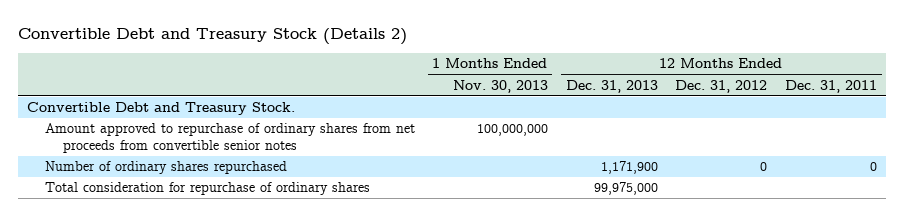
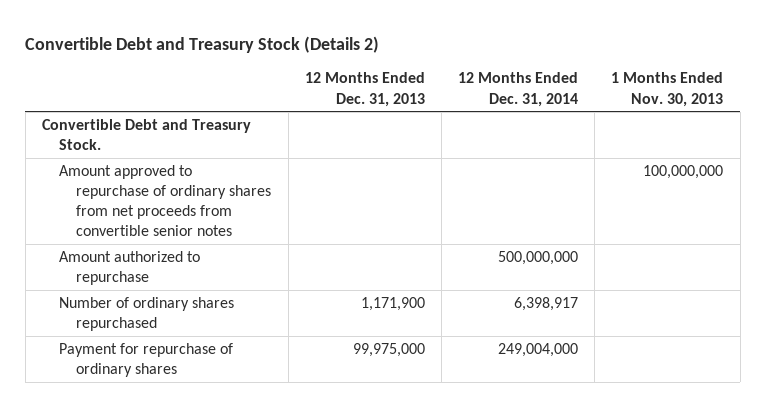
[675,79,768,93] Dec. 31, 2012 -> none
[785,79,878,93] Dec. 31, 2011 -> none
none -> [458,72,579,107] 12 Months Ended Dec. 31, 2014
none -> [59,250,201,286] Amount authorized to repurchase
[45,182,371,196] Total consideration for repurchase of ordinary shares -> [59,342,234,378] Payment for repurchase of ordinary shares

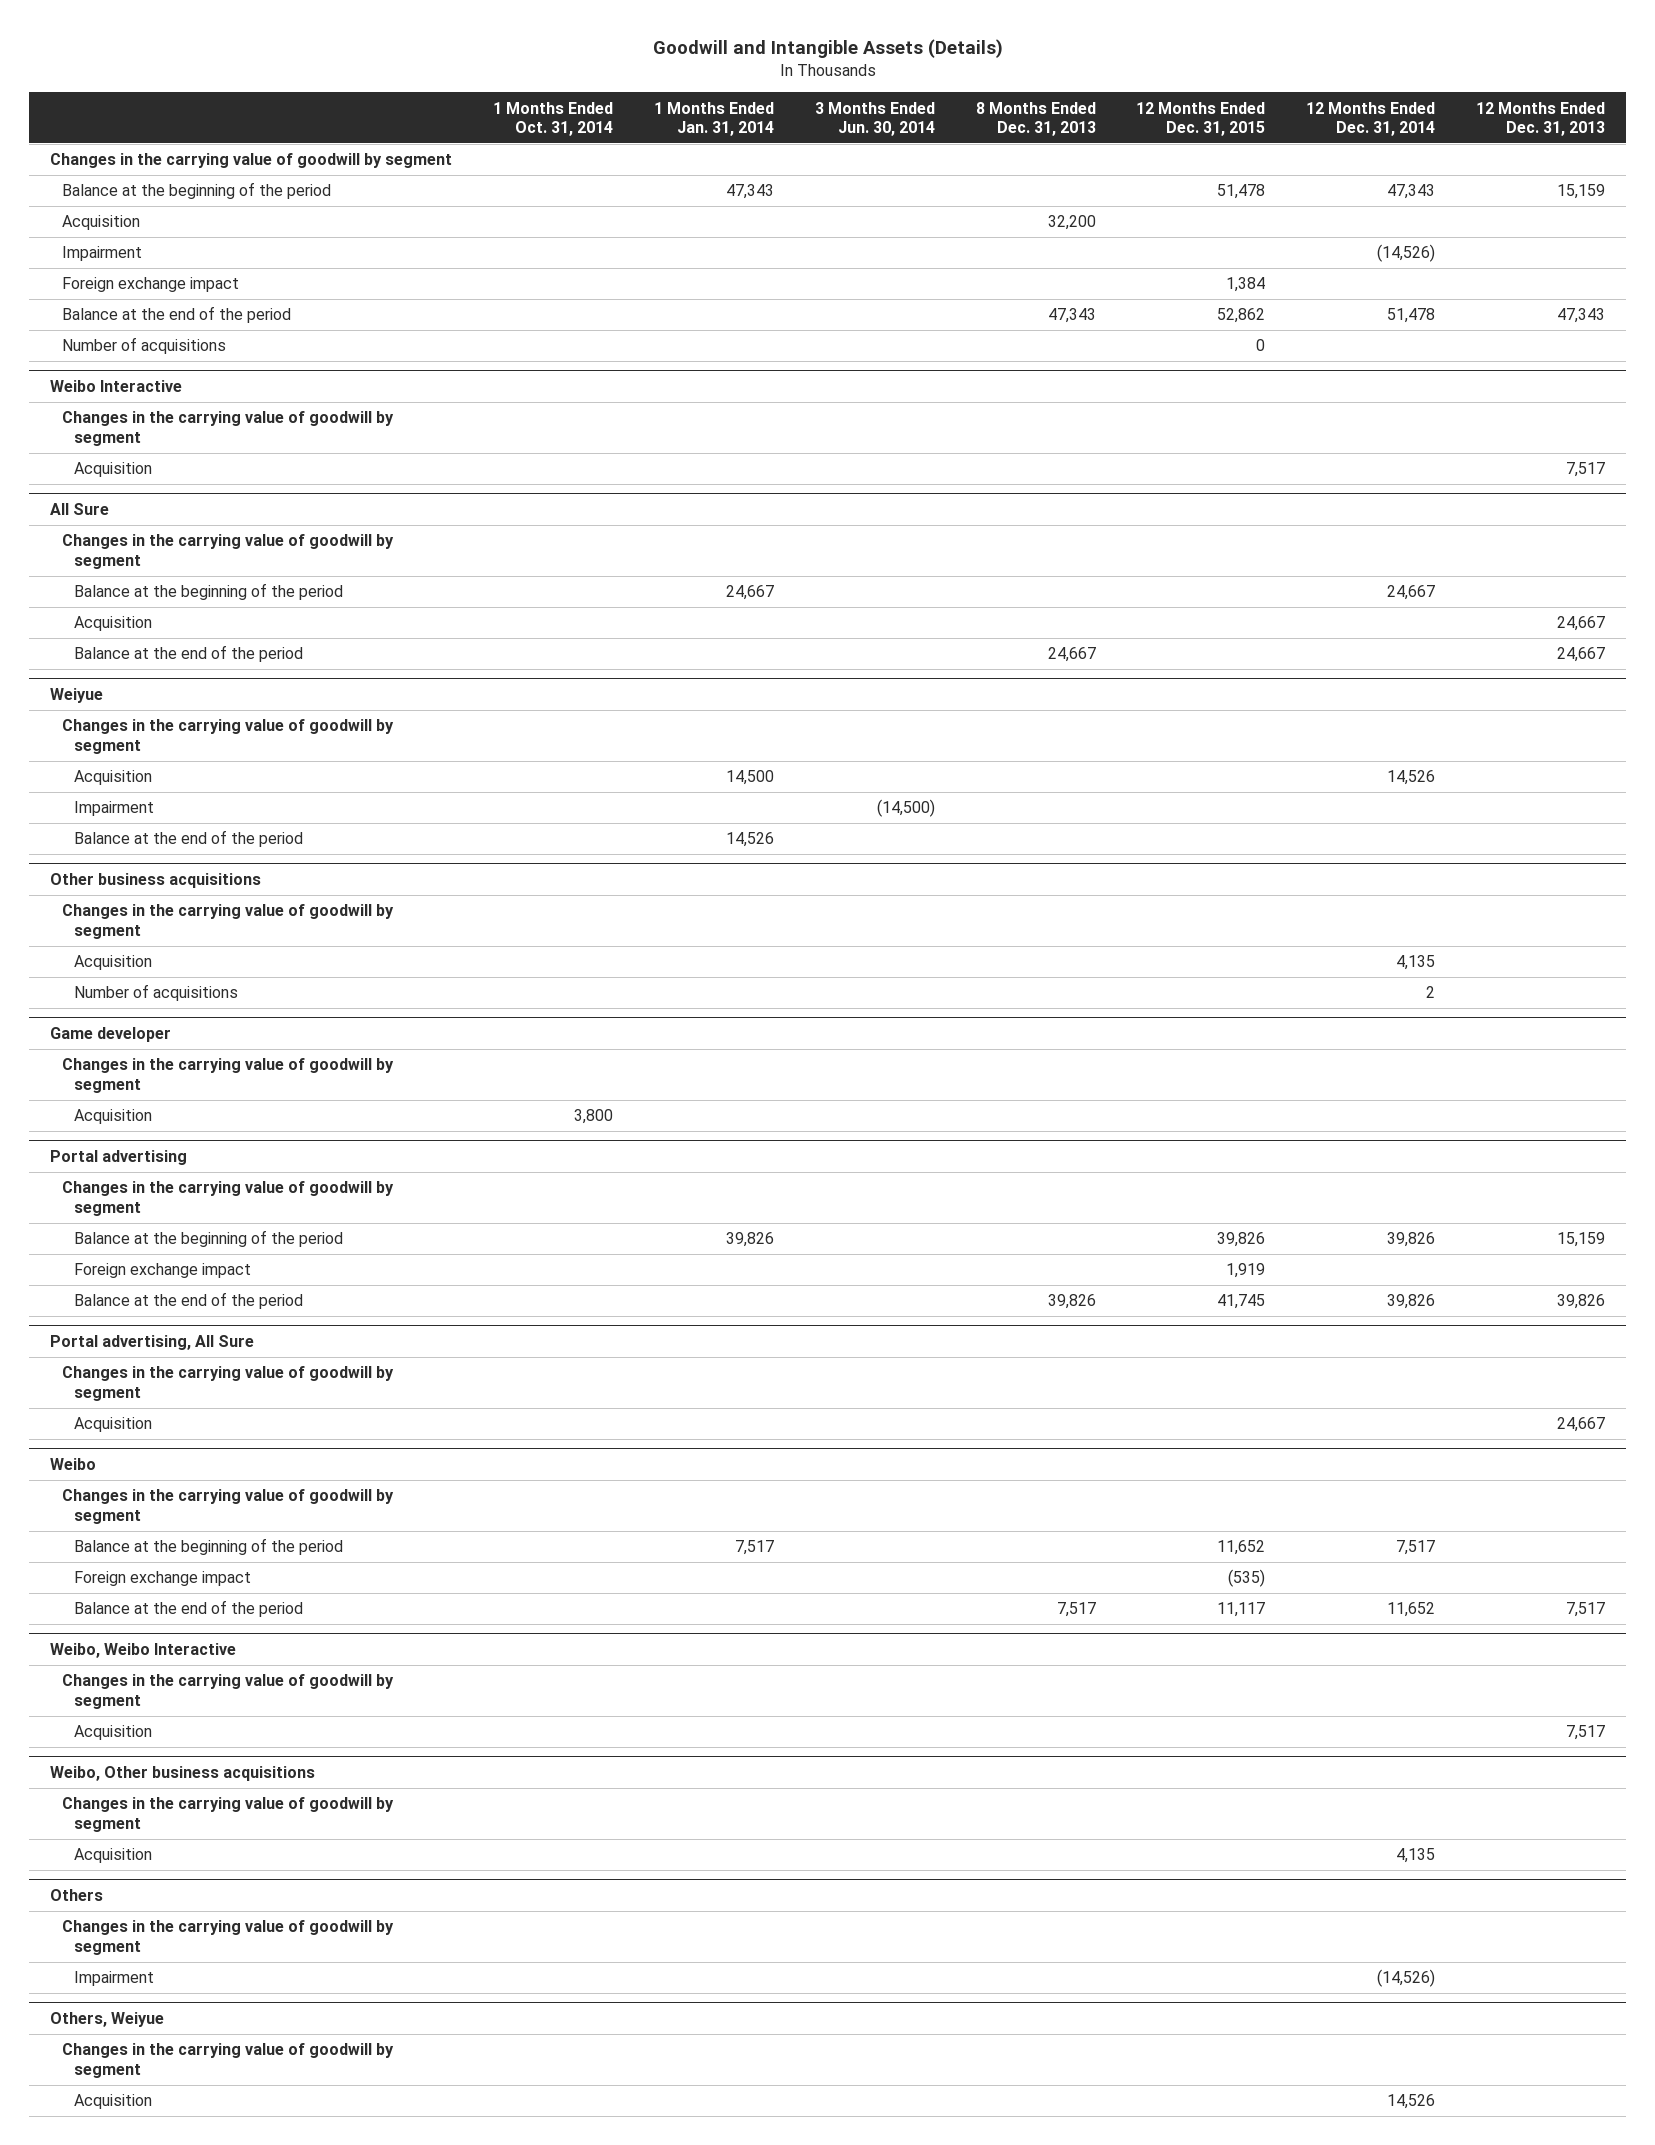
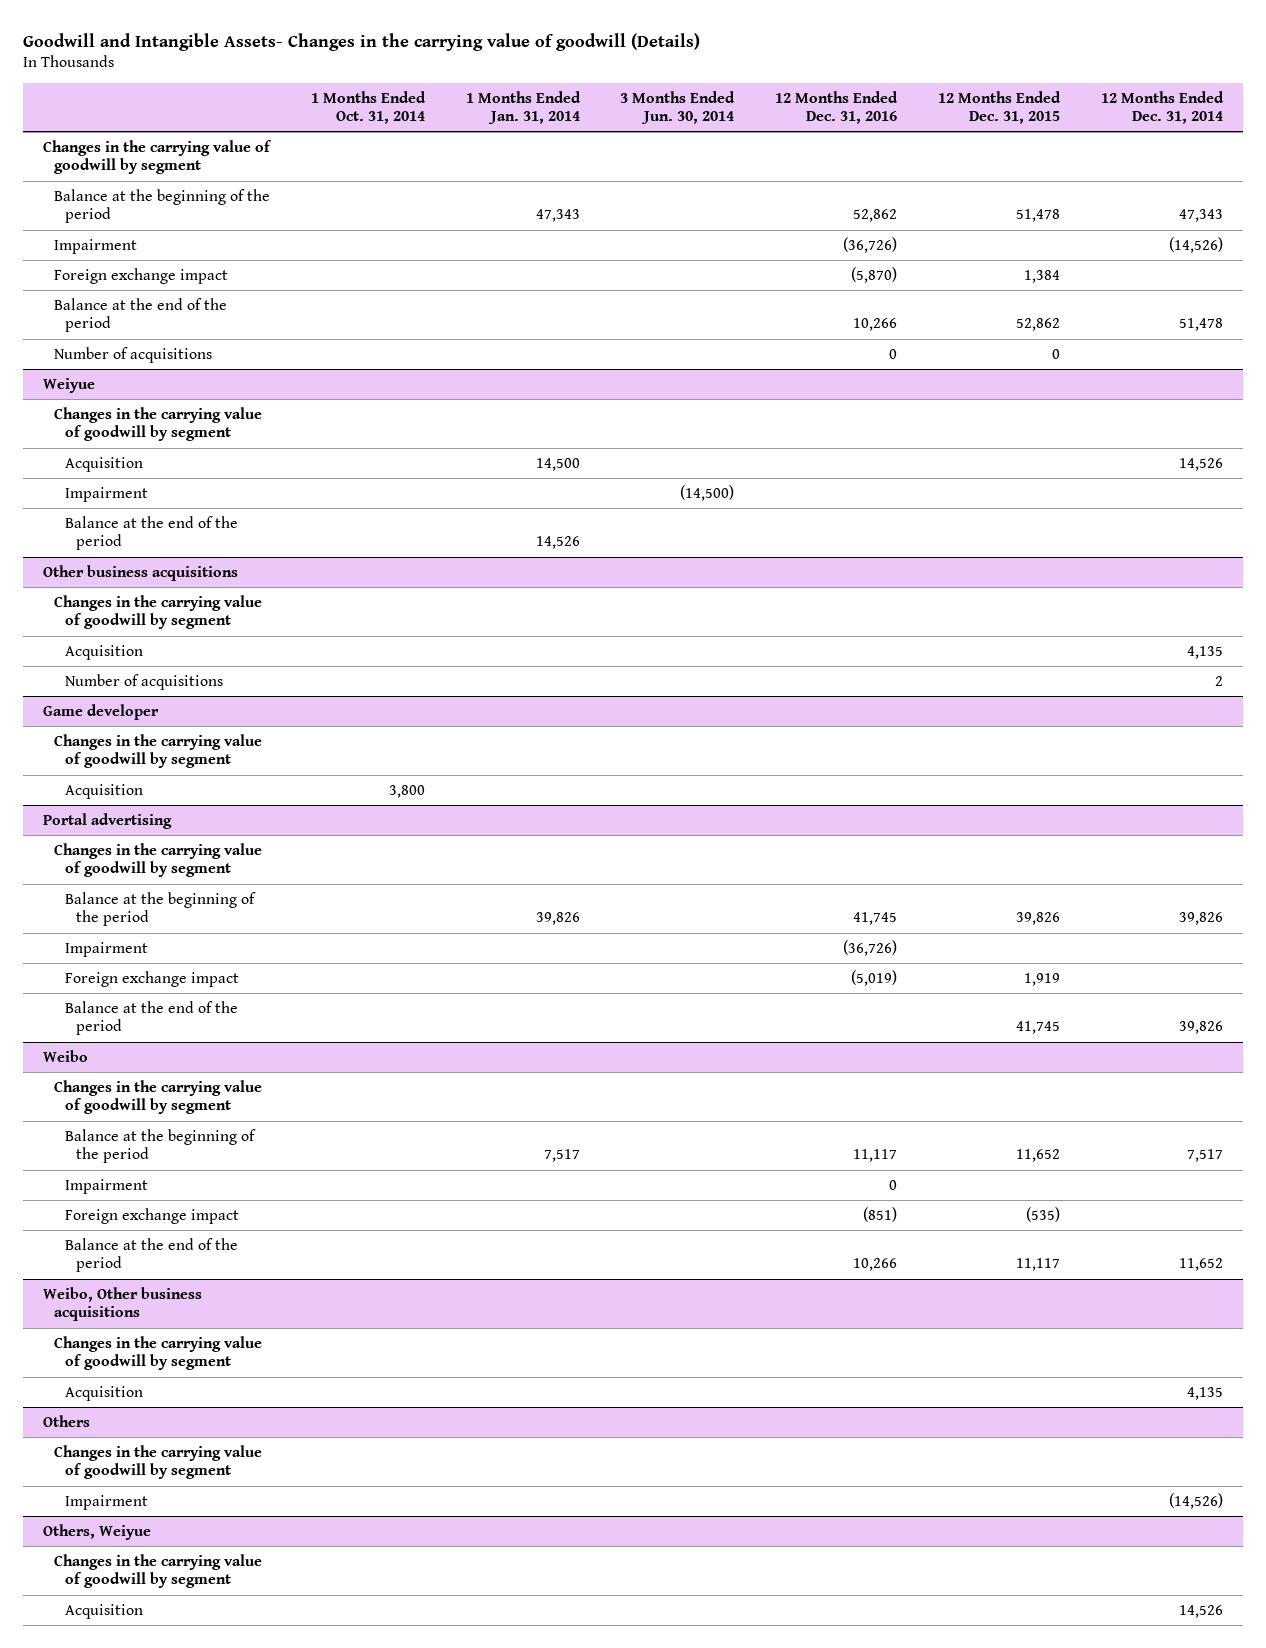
[652,39,1003,59] Goodwill and Intangible Assets (Details) -> [22,32,700,51] Goodwill and Intangible Assets- Changes in the carrying value of goodwill (Details)
[975,101,1096,137] 8 Months Ended Dec. 31, 2013 -> none
[1476,101,1606,137] 12 Months Ended Dec. 31, 2013 -> none
none -> [775,90,899,125] 12 Months Ended Dec. 31, 2016
[61,215,140,231] Acquisition -> none
[49,380,182,393] Weibo Interactive -> none
[61,411,394,446] Changes in the carrying value of goodwill by segment -> none
[73,462,152,478] Acquisition -> none
[49,503,109,516] All Sure -> none
[61,534,394,569] Changes in the carrying value of goodwill by segment -> none
[73,583,343,601] Balance at the beginning of the period -> none
[73,616,152,632] Acquisition -> none
[73,645,303,663] Balance at the end of the period -> none
none -> [65,941,149,957] Impairment
[49,1335,254,1351] Portal advertising, All Sure -> none
[61,1366,394,1401] Changes in the carrying value of goodwill by segment -> none
[73,1417,152,1433] Acquisition -> none
none -> [65,1178,149,1194] Impairment
[49,1643,236,1659] Weibo, Weibo Interactive -> none
[61,1674,394,1709] Changes in the carrying value of goodwill by segment -> none
[73,1725,152,1741] Acquisition -> none

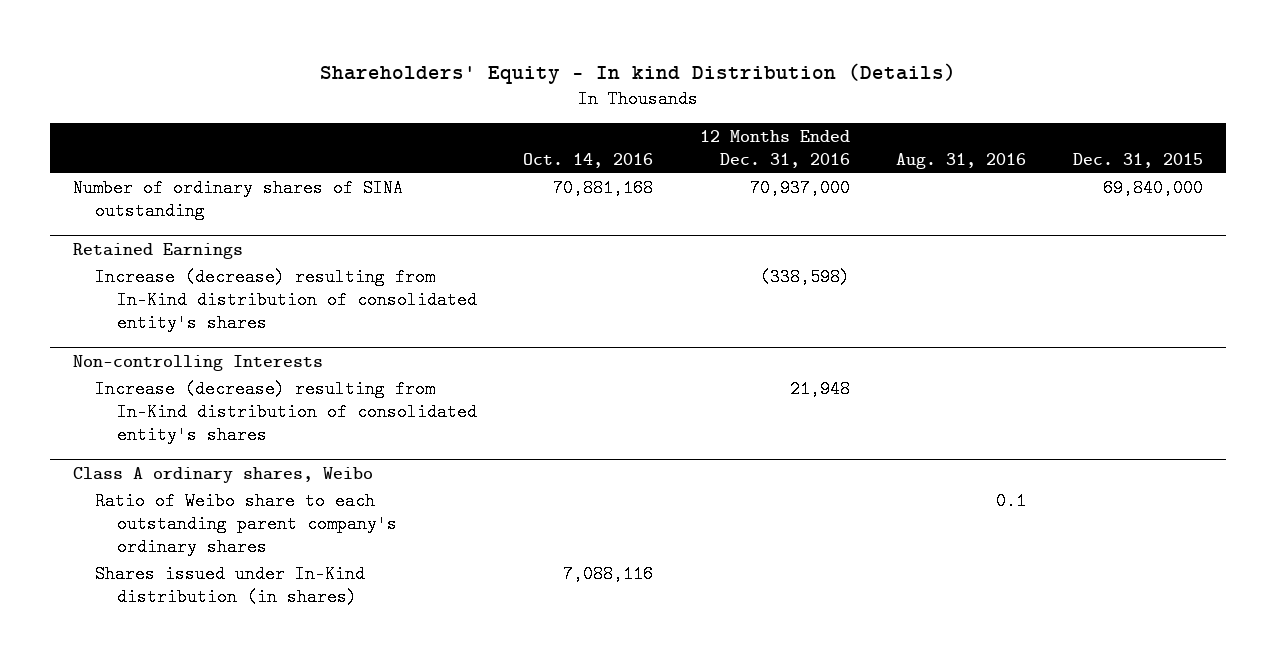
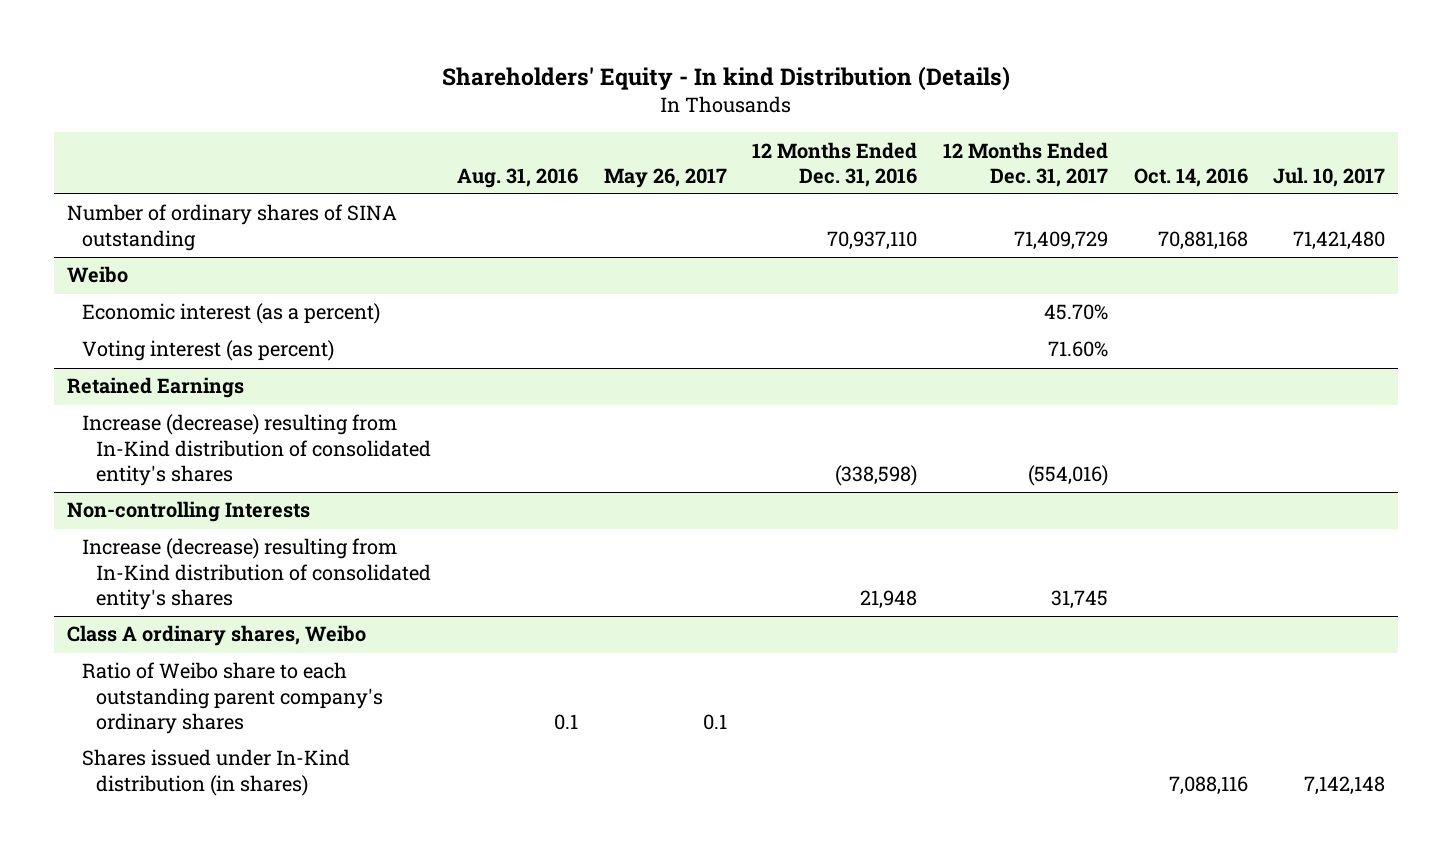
[1072,152,1203,168] Dec. 31, 2015 -> none
none -> [603,167,727,188] May 26, 2017
none -> [942,141,1108,187] 12 Months Ended Dec. 31, 2017
none -> [1273,166,1386,187] Jul. 10, 2017
[749,179,850,198] 70,937,000 -> [827,230,918,250] 70,937,110
none -> [67,266,129,284] Weibo
none -> [81,303,380,325] Economic interest (as a percent)
none -> [81,340,334,362] Voting interest (as percent)

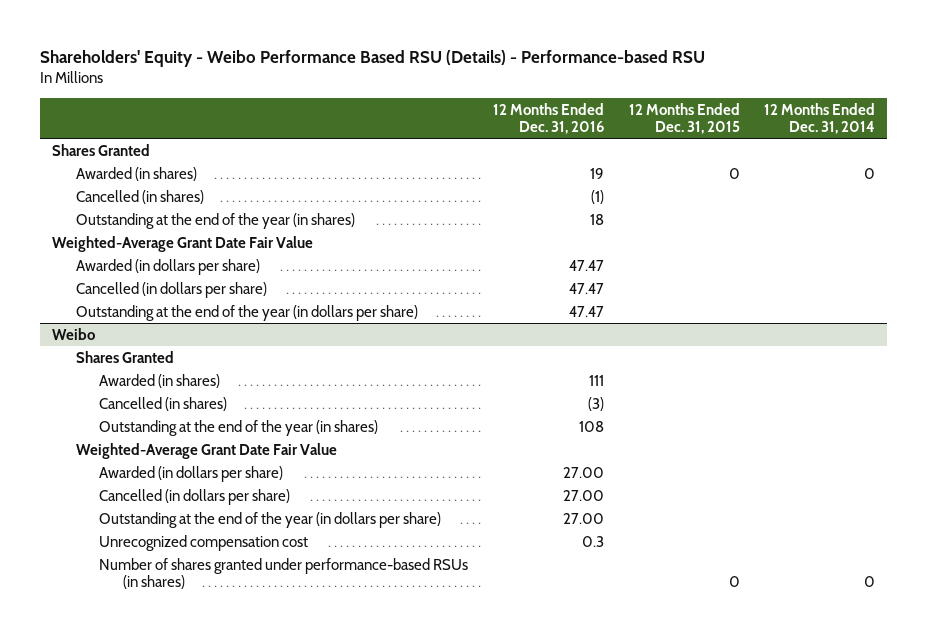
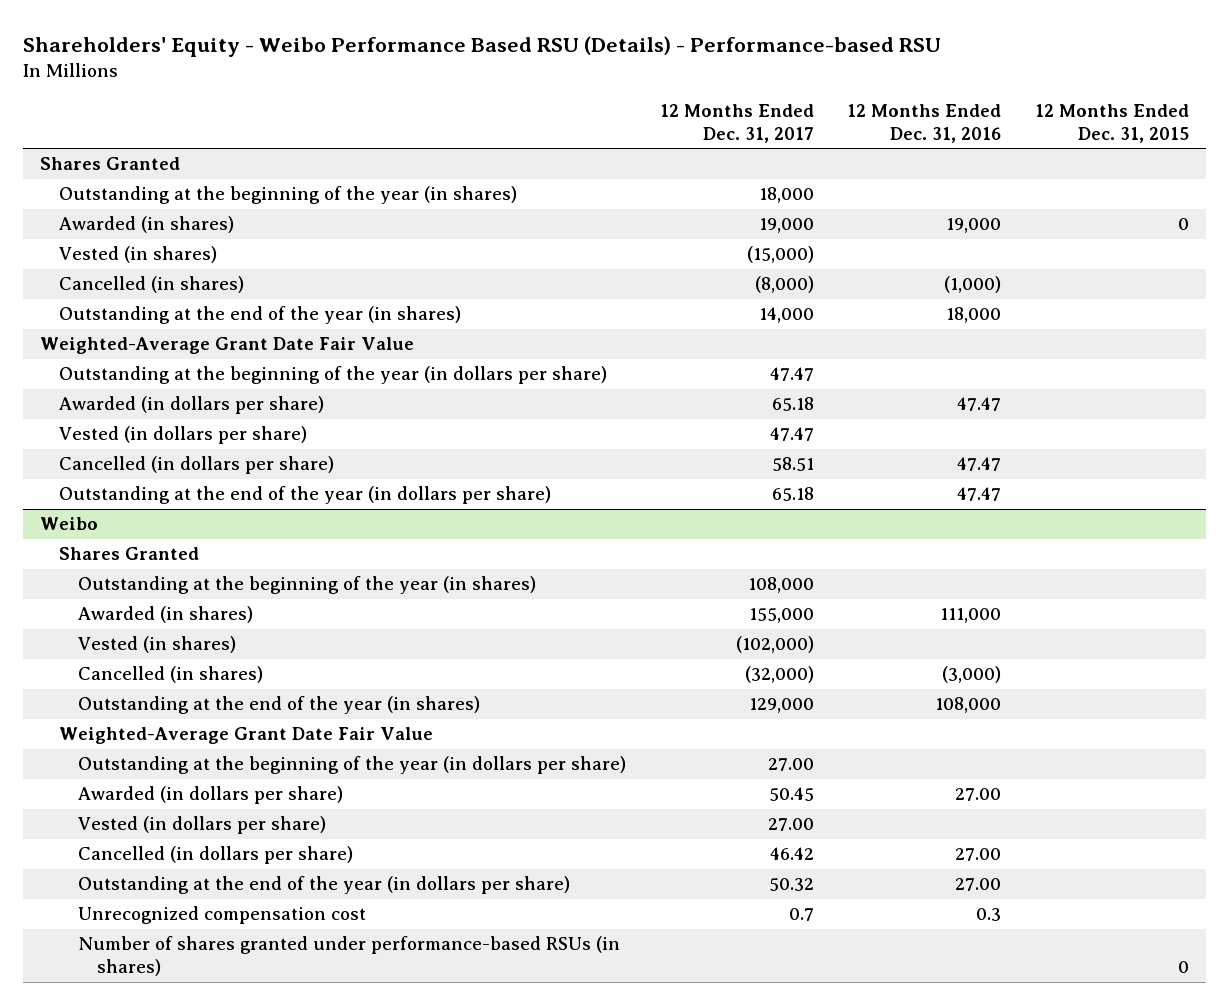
[764,102,876,135] 12 Months Ended Dec. 31, 2014 -> none
none -> [659,104,814,143] 12 Months Ended Dec. 31, 2017
none -> [59,186,518,205] Outstanding at the beginning of the year (in shares)
[589,167,604,179] 19 -> [946,218,1002,234] 19,000
none -> [59,246,218,264] Vested (in shares)
[590,189,604,204] (1) -> [944,276,1002,294] (1,000)
[589,213,604,225] 18 -> [946,307,1002,324] 18,000
none -> [59,366,608,385] Outstanding at the beginning of the year (in dollars per share)
none -> [59,426,308,445] Vested (in dollars per share)
none -> [78,576,537,595] Outstanding at the beginning of the year (in shares)
[588,374,604,386] 111 -> [940,608,1002,624] 111,000
none -> [78,636,237,654] Vested (in shares)
[587,396,604,411] (3) -> [942,666,1002,684] (3,000)
[578,420,604,432] 108 -> [935,697,1002,714] 108,000
none -> [78,756,627,775] Outstanding at the beginning of the year (in dollars per share)
none -> [78,816,327,835] Vested (in dollars per share)

